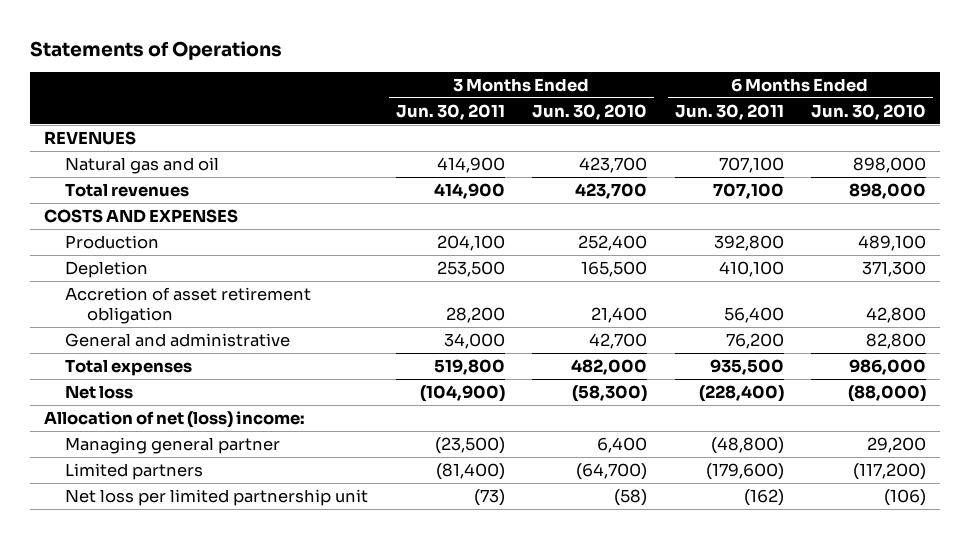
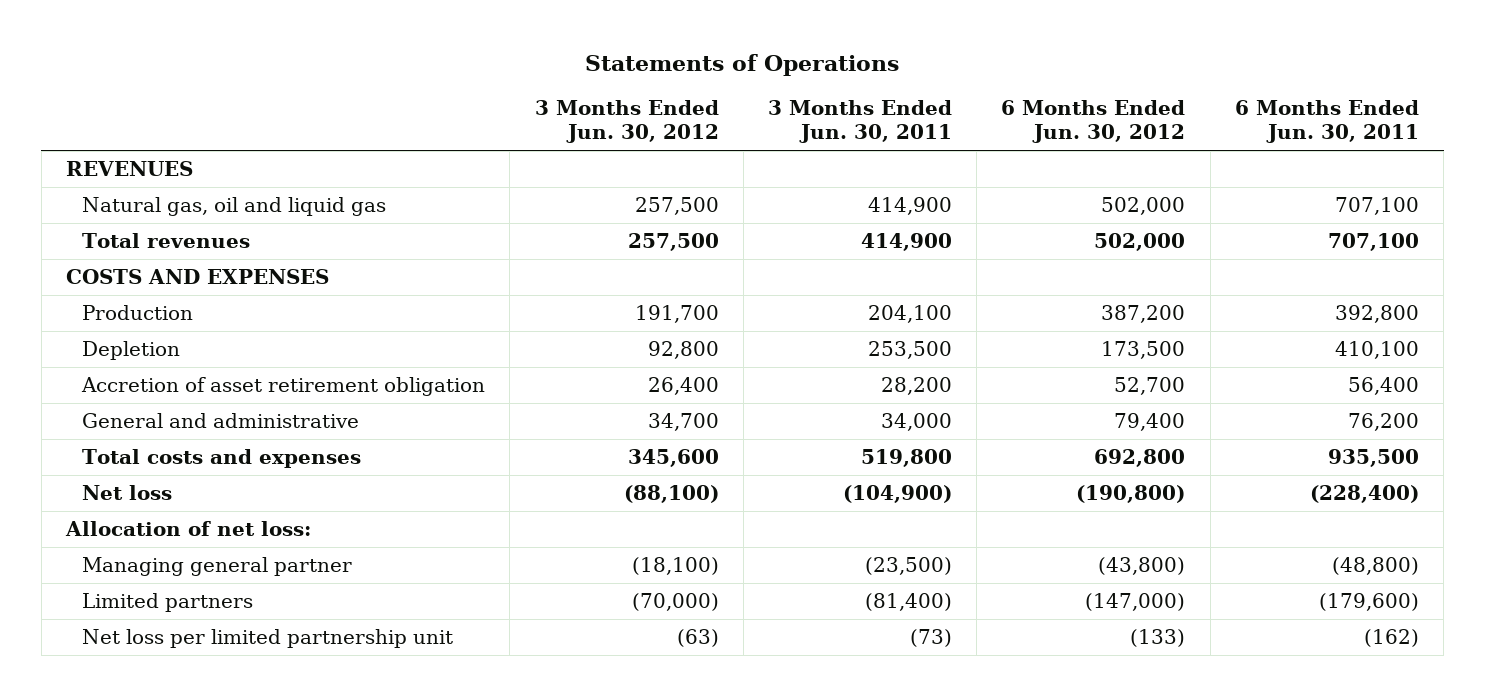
[532,103,648,120] Jun. 30, 2010 -> none
[811,103,927,120] Jun. 30, 2010 -> none
none -> [534,100,719,144] 3 Months Ended Jun. 30, 2012
none -> [1001,100,1186,144] 6 Months Ended Jun. 30, 2012
[65,156,220,174] Natural gas and oil -> [82,196,387,216] Natural gas, oil and liquid gas
[65,358,193,376] Total expenses -> [82,448,362,468] Total costs and expenses
[43,410,305,428] Allocation of net (loss) income: -> [64,520,311,536] Allocation of net loss:

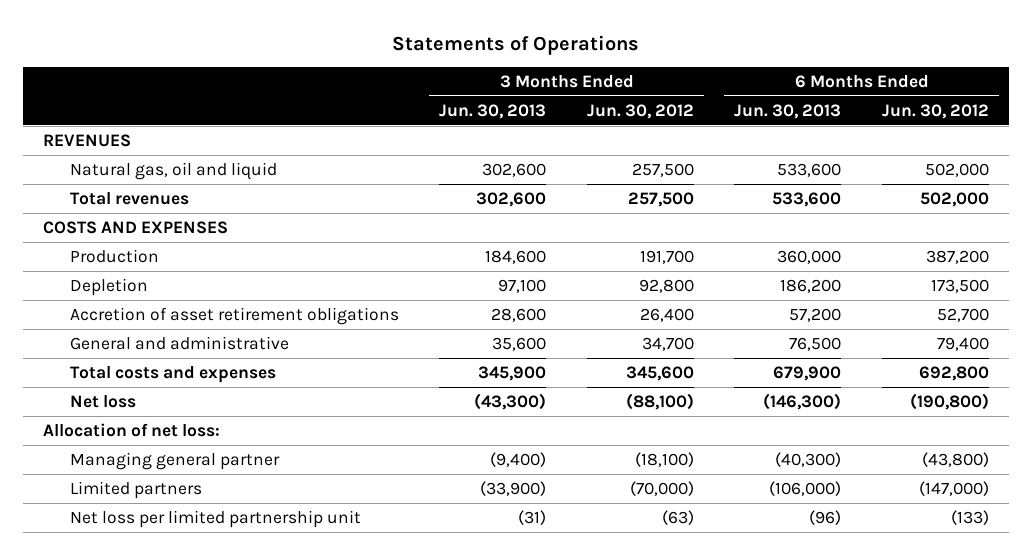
[768,100,953,144] 3 Months Ended Jun. 30, 2011 -> none
[1234,100,1419,144] 6 Months Ended Jun. 30, 2011 -> none
none -> [439,103,547,119] Jun. 30, 2013
none -> [734,103,842,119] Jun. 30, 2013
[82,196,387,216] Natural gas, oil and liquid gas -> [69,161,277,180] Natural gas, oil and liquid
[81,376,486,396] Accretion of asset retirement obligation -> [69,306,399,325] Accretion of asset retirement obligations

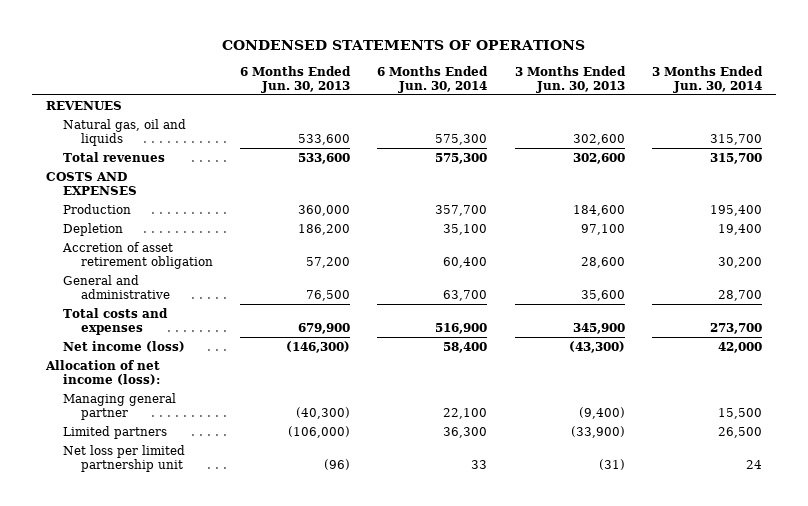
[392,34,640,55] Statements of Operations -> [221,40,585,51] CONDENSED STATEMENTS OF OPERATIONS
[586,103,694,119] Jun. 30, 2012 -> none
[881,103,989,119] Jun. 30, 2012 -> none
none -> [377,65,489,93] 6 Months Ended Jun. 30, 2014
none -> [651,65,763,93] 3 Months Ended Jun. 30, 2014
[69,161,277,180] Natural gas, oil and liquid -> [63,118,187,146] Natural gas, oil and liquids
[69,306,399,325] Accretion of asset retirement obligations -> [62,241,213,269] Accretion of asset retirement obligation
[69,394,136,408] Net loss -> [63,340,186,352] Net income (loss)
[43,422,221,437] Allocation of net loss: -> [44,359,161,385] Allocation of net income (loss):

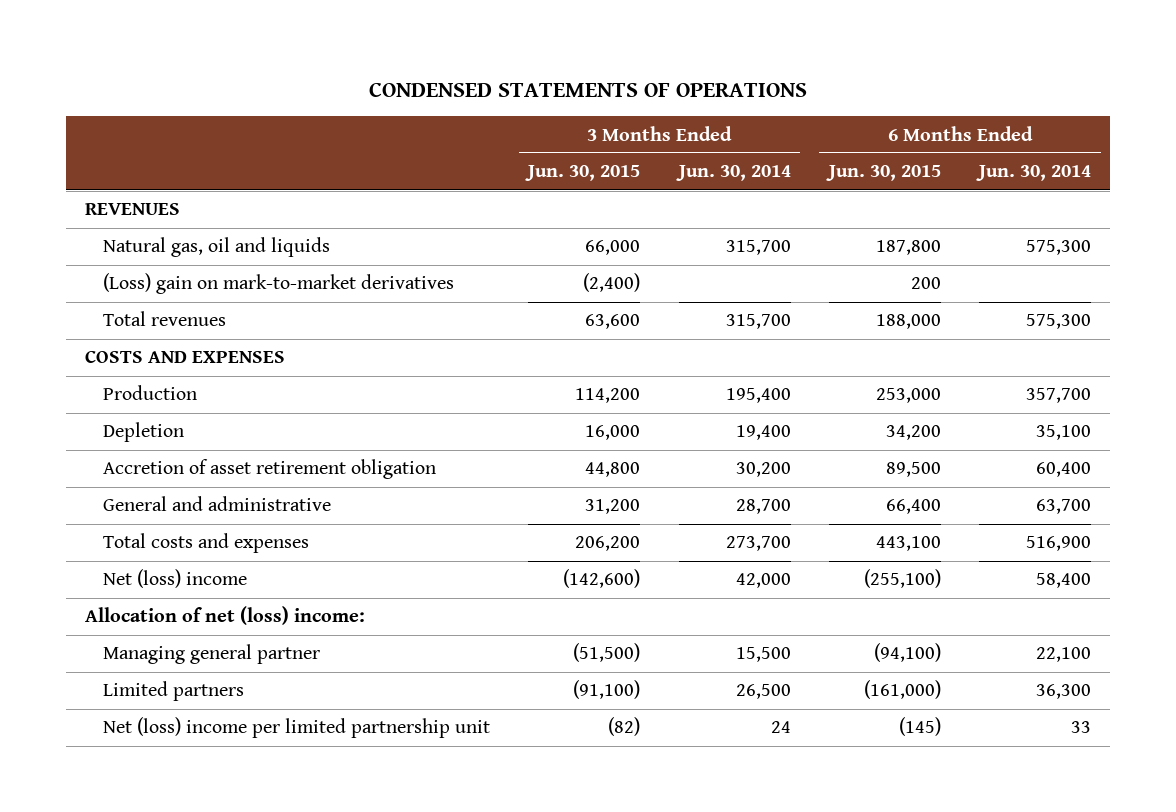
[240,65,352,93] 6 Months Ended Jun. 30, 2013 -> none
[514,65,626,93] 3 Months Ended Jun. 30, 2013 -> none
none -> [525,165,641,182] Jun. 30, 2015
none -> [825,165,941,182] Jun. 30, 2015
none -> [103,273,455,295] (Loss) gain on mark-to-market derivatives
[63,340,186,352] Net income (loss) -> [103,569,248,589] Net (loss) income
[44,359,161,385] Allocation of net income (loss): -> [85,606,366,626] Allocation of net (loss) income:
[63,444,186,472] Net loss per limited partnership unit -> [103,717,491,739] Net (loss) income per limited partnership unit

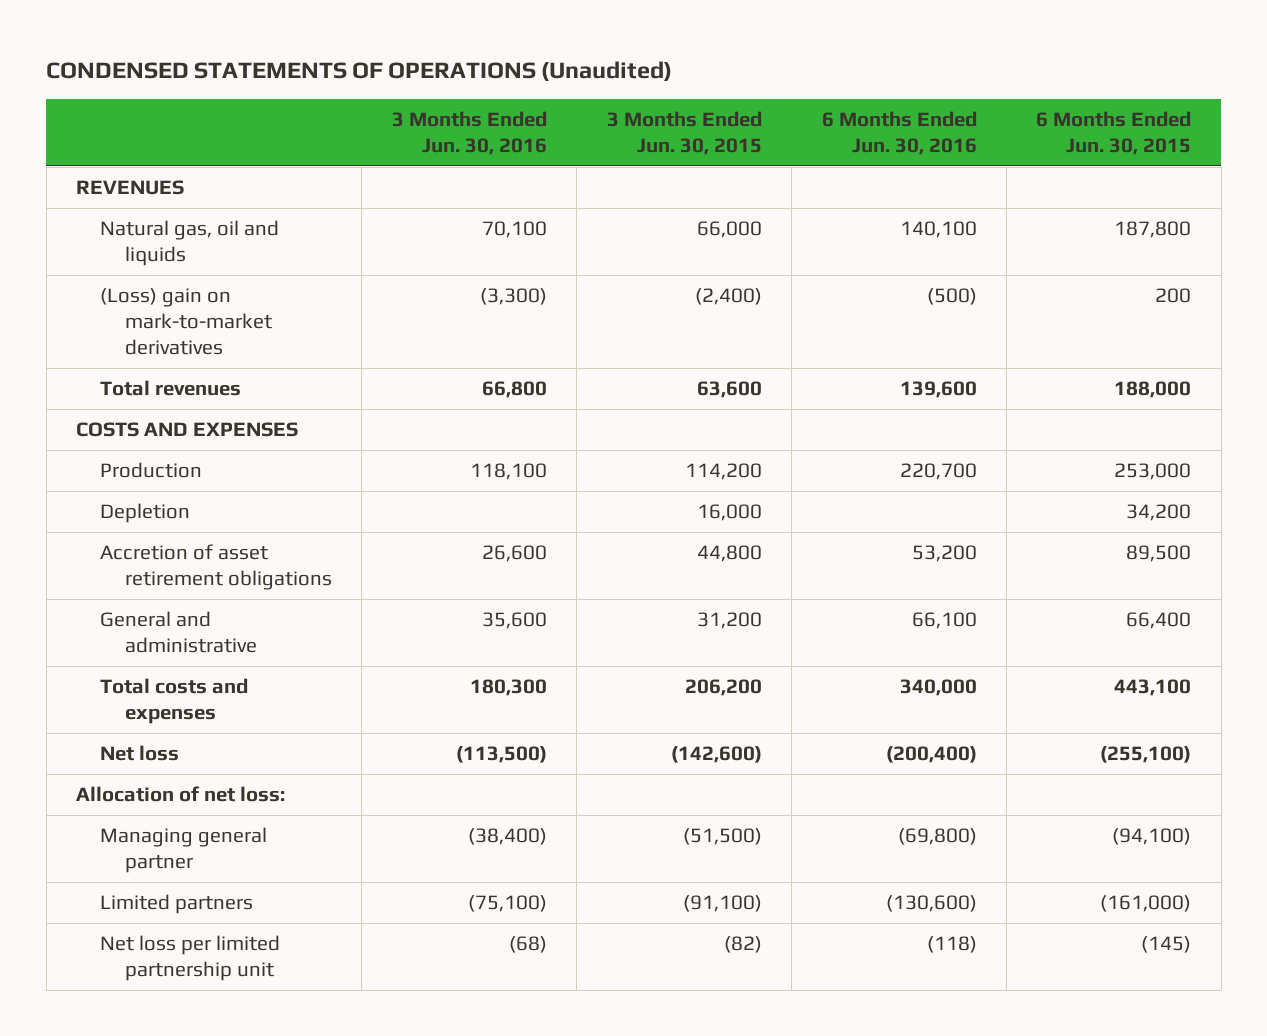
[369,81,808,97] CONDENSED STATEMENTS OF OPERATIONS -> [46,60,673,81] CONDENSED STATEMENTS OF OPERATIONS (Unaudited)
[675,165,791,182] Jun. 30, 2014 -> none
[976,165,1092,182] Jun. 30, 2014 -> none
none -> [391,110,547,155] 3 Months Ended Jun. 30, 2016
none -> [821,110,977,155] 6 Months Ended Jun. 30, 2016
[103,459,437,480] Accretion of asset retirement obligation -> [100,544,332,591] Accretion of asset retirement obligations
[103,569,248,589] Net (loss) income -> [100,745,180,762] Net loss
[85,606,366,626] Allocation of net (loss) income: -> [75,786,285,803] Allocation of net loss:
[103,717,491,739] Net (loss) income per limited partnership unit -> [100,935,281,982] Net loss per limited partnership unit

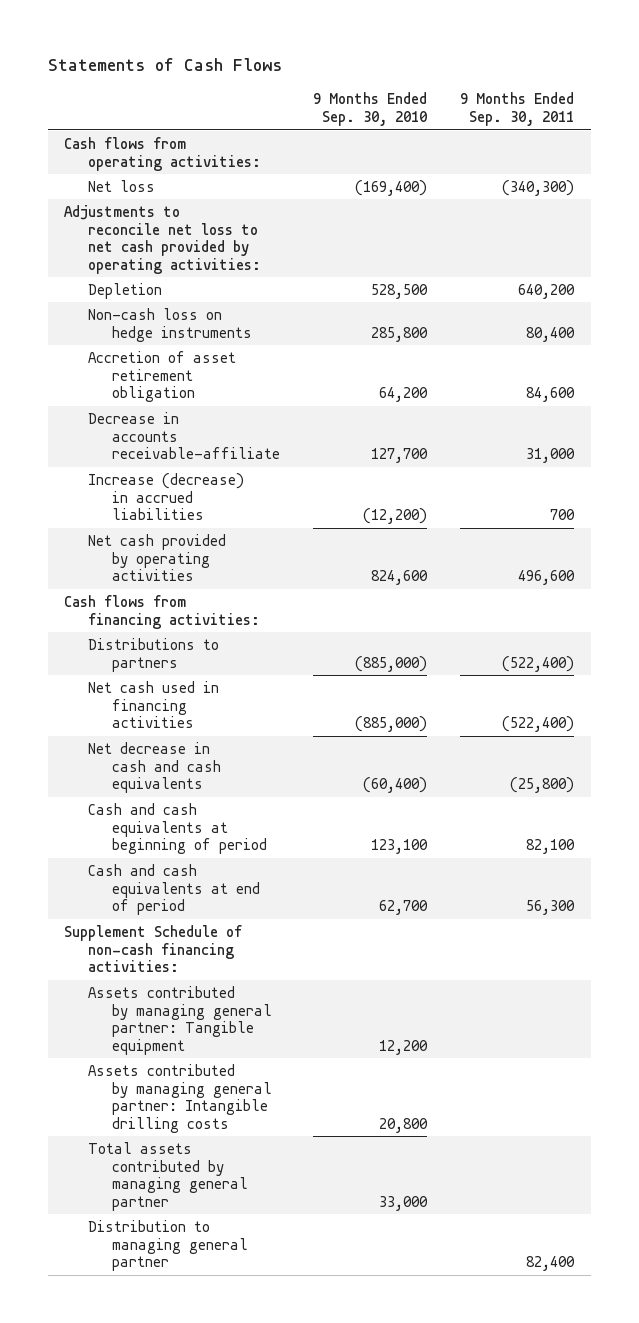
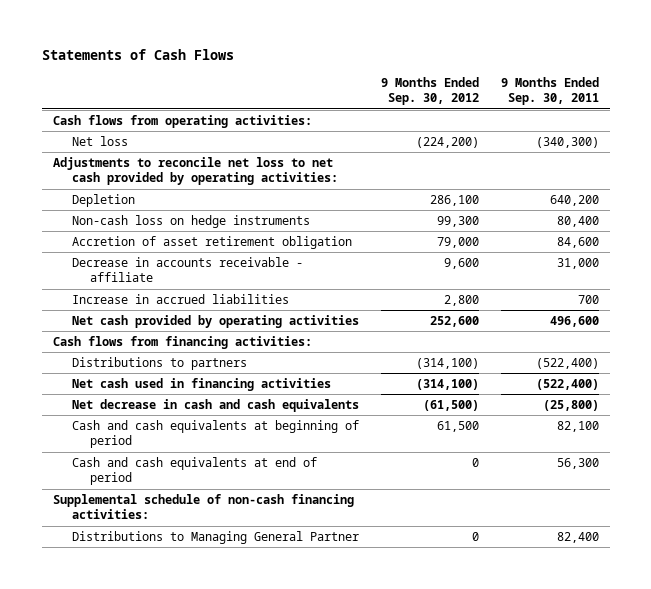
[313,92,428,127] 9 Months Ended Sep. 30, 2010 -> none
none -> [380,76,479,106] 9 Months Ended Sep. 30, 2012
[88,411,281,460] Decrease in accounts receivable-affiliate -> [71,256,303,283] Decrease in accounts receivable - affiliate
[88,472,245,521] Increase (decrease) in accrued liabilities -> [71,293,289,304] Increase in accrued liabilities
[88,985,273,1055] Assets contributed by managing general partner: Tangible equipment -> none
[88,1063,273,1133] Assets contributed by managing general partner: Intangible drilling costs -> none
[88,1141,249,1211] Total assets contributed by managing general partner -> none
[64,924,243,973] Supplement Schedule of non-cash financing activities: -> [52,493,354,520] Supplemental schedule of non-cash financing activities:
[88,1219,249,1272] Distribution to managing general partner -> [71,530,359,544] Distributions to Managing General Partner

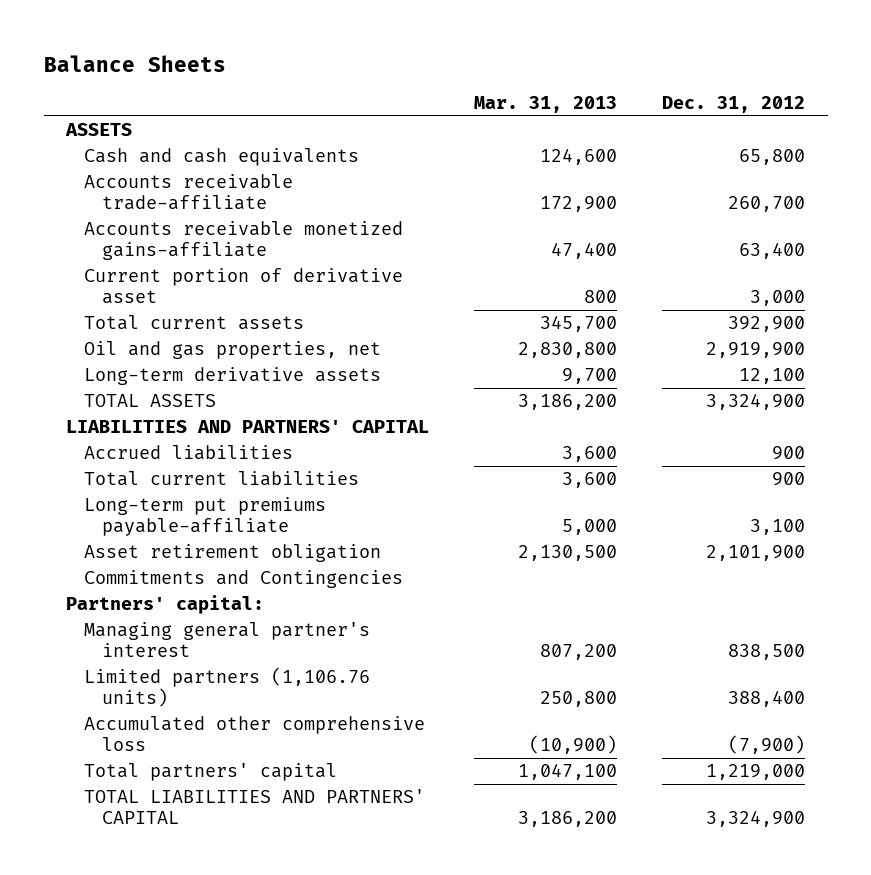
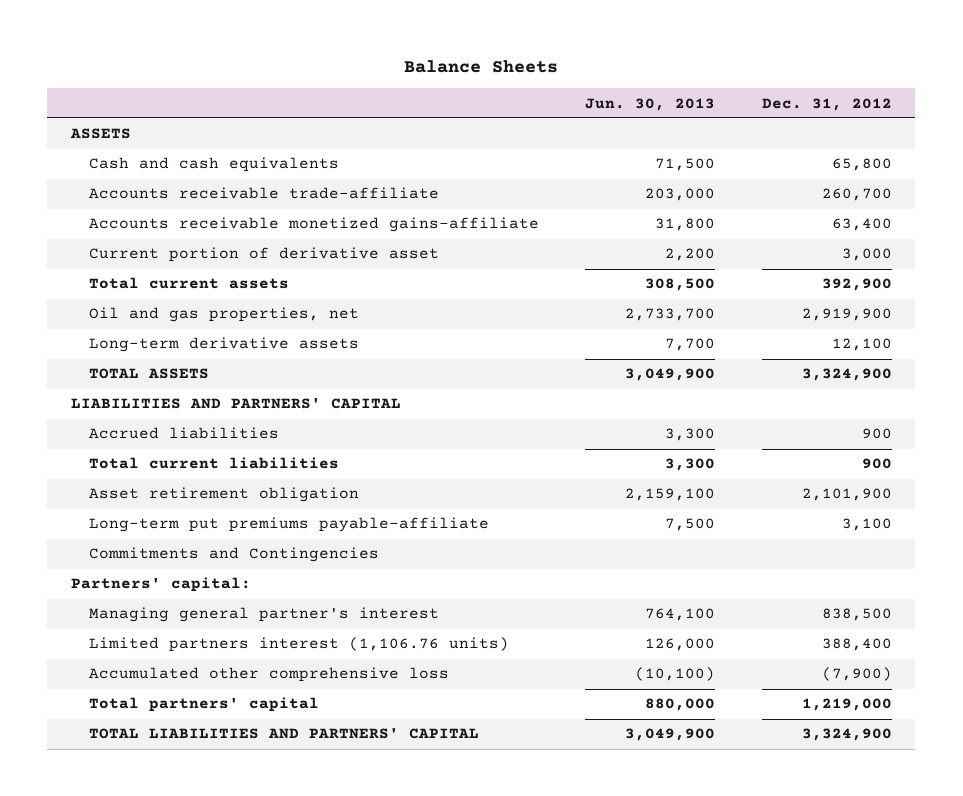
[474,95,618,113] Mar. 31, 2013 -> none
none -> [585,97,716,111] Jun. 30, 2013
[84,497,327,537] Long-term put premiums payable-affiliate -> [88,517,489,533] Long-term put premiums payable-affiliate
[84,667,371,708] Limited partners (1,106.76 units) -> [88,637,509,653] Limited partners interest (1,106.76 units)

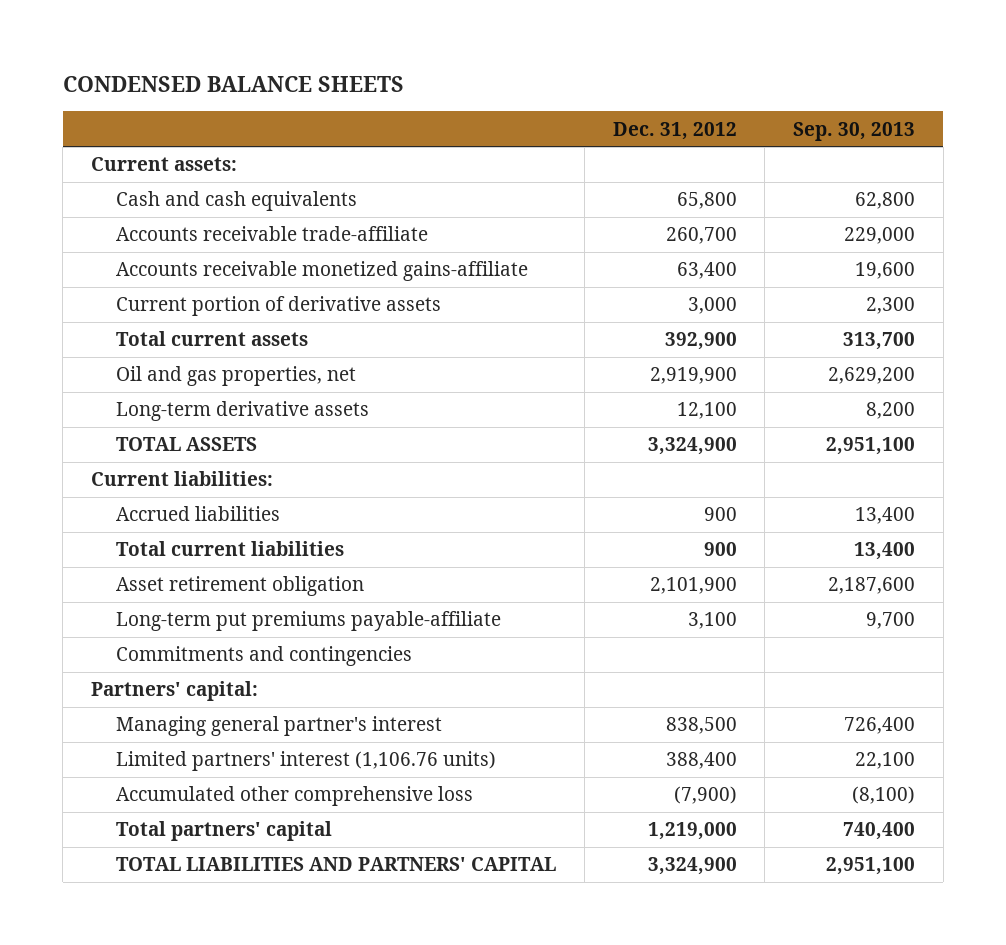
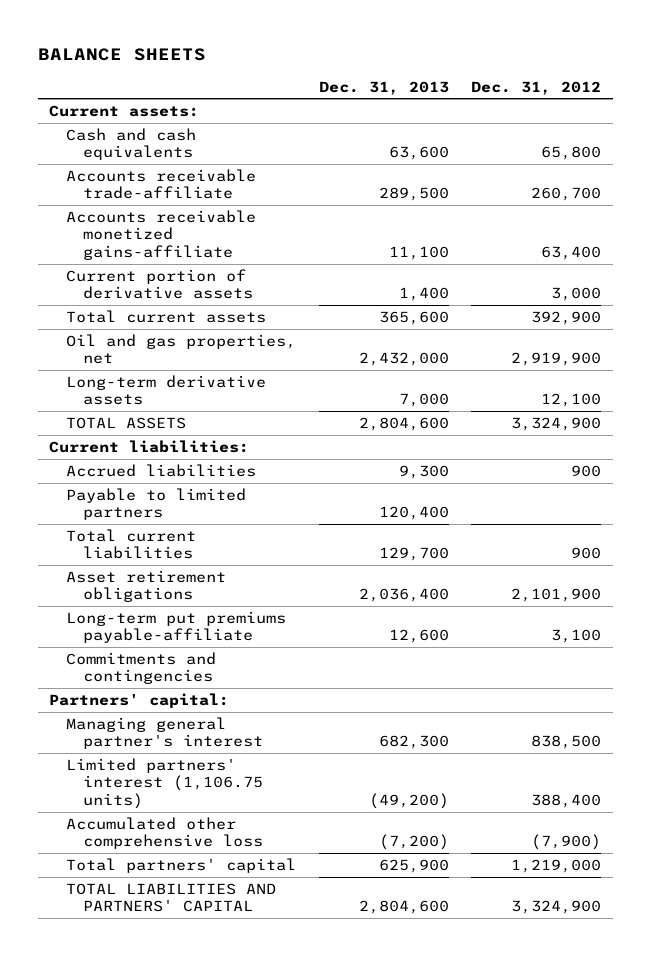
[62,76,404,93] CONDENSED BALANCE SHEETS -> [37,48,206,62] BALANCE SHEETS
[793,121,916,141] Sep. 30, 2013 -> none
none -> [318,80,449,95] Dec. 31, 2013
none -> [65,488,246,521] Payable to limited partners
[116,576,365,597] Asset retirement obligation -> [65,570,226,603] Asset retirement obligations
[116,751,497,772] Limited partners' interest (1,106.76 units) -> [65,758,263,809] Limited partners' interest (1,106.75 units)

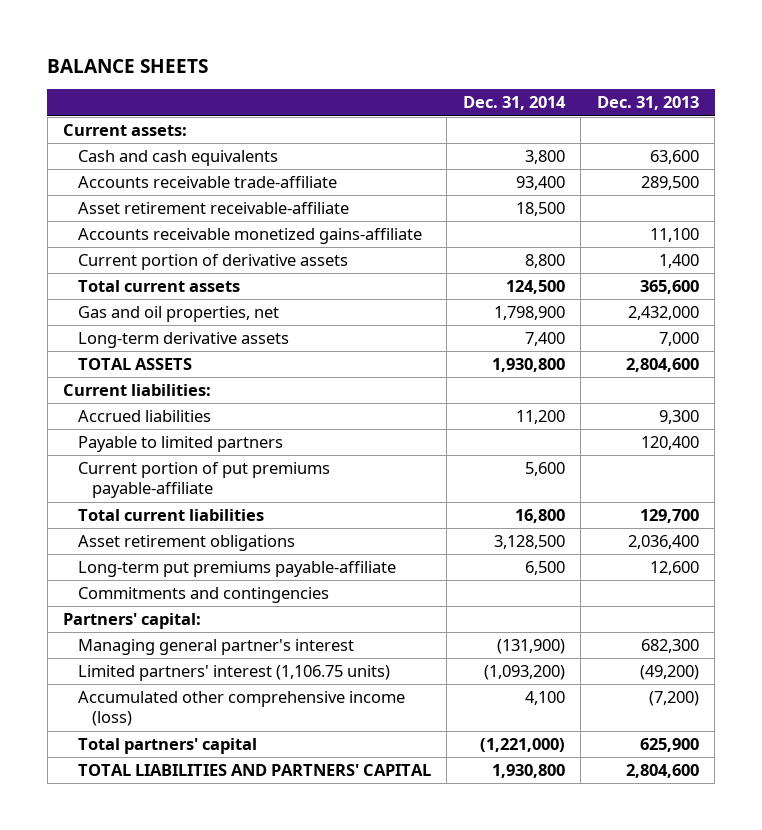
[471,80,602,95] Dec. 31, 2012 -> none
none -> [462,96,566,111] Dec. 31, 2014
none -> [77,202,349,215] Asset retirement receivable-affiliate
[65,334,296,365] Oil and gas properties, net -> [77,306,279,323] Gas and oil properties, net
none -> [77,462,330,499] Current portion of put premiums payable-affiliate
[65,817,263,850] Accumulated other comprehensive loss -> [77,691,405,727] Accumulated other comprehensive income (loss)

